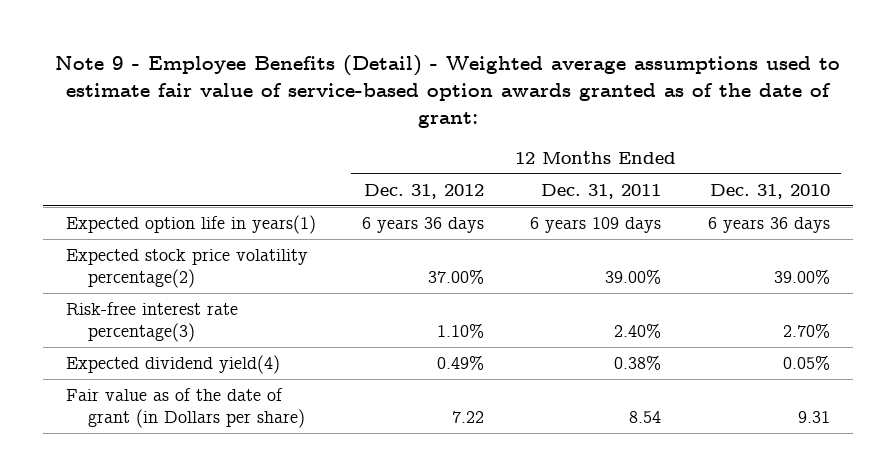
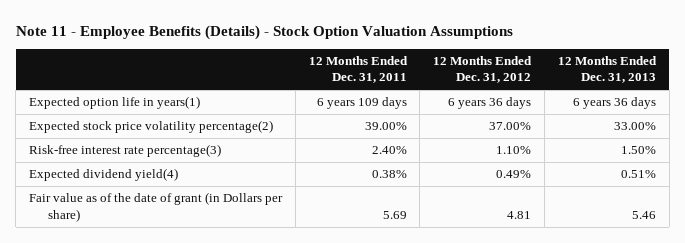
[54,55,840,129] Note 9 - Employee Benefits (Detail) - Weighted average assumptions used to estimate fair value of service-based option awards granted as of the date of grant: -> [15,24,513,40] Note 11 - Employee Benefits (Details) - Stock Option Valuation Assumptions
[709,183,830,199] Dec. 31, 2010 -> none
none -> [557,55,657,84] 12 Months Ended Dec. 31, 2013
[452,411,485,424] 7.22 -> [507,210,532,219] 4.81
[629,411,662,424] 8.54 -> [382,210,407,219] 5.69

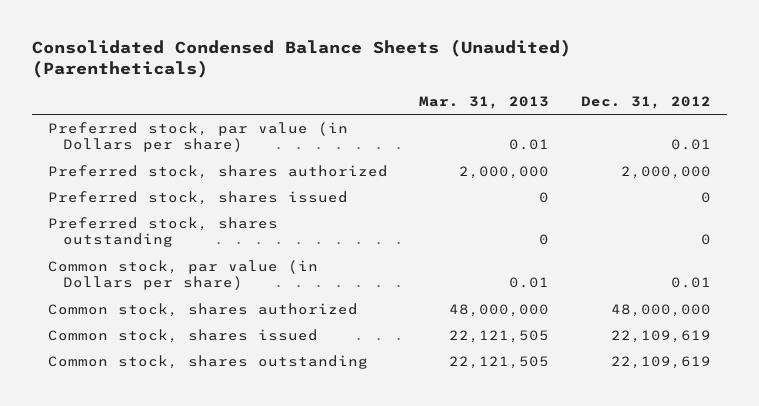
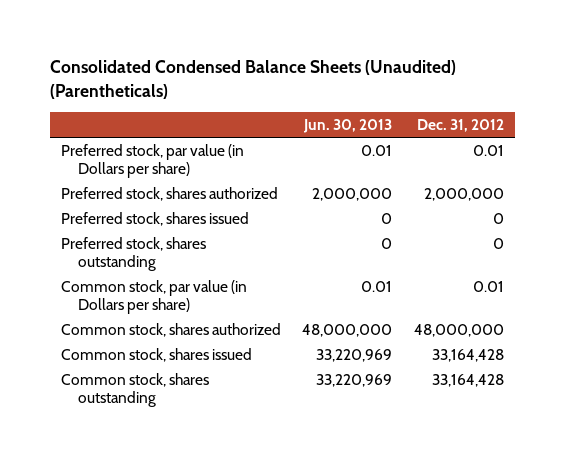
[419,95,550,109] Mar. 31, 2013 -> none
none -> [303,119,393,134] Jun. 30, 2013
[611,329,712,343] 22,109,619 -> [432,348,505,362] 33,164,428
[611,355,712,369] 22,109,619 -> [432,373,505,387] 33,164,428

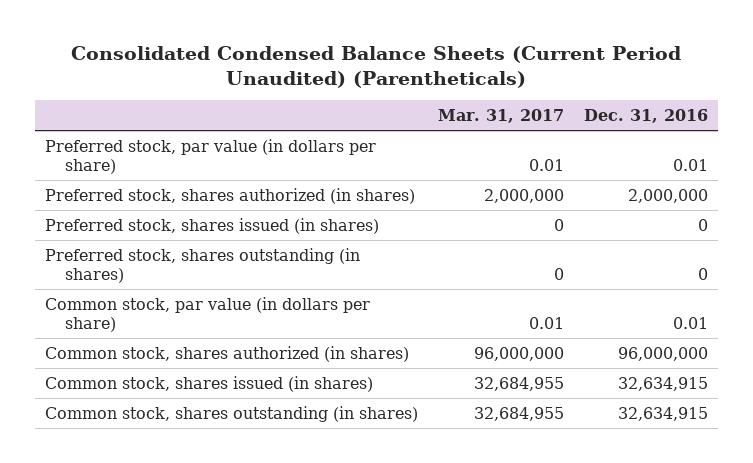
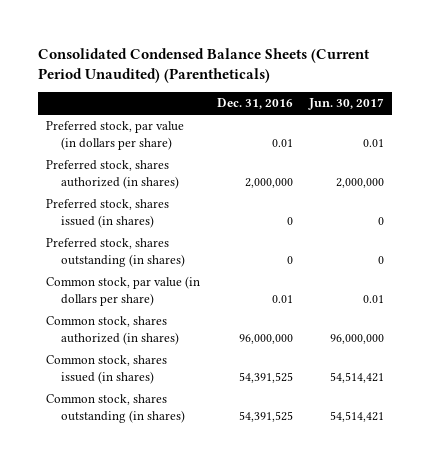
[437,109,564,124] Mar. 31, 2017 -> none
none -> [307,98,384,111] Jun. 30, 2017
[617,376,708,391] 32,634,915 -> [238,372,293,384] 54,391,525
[617,406,708,421] 32,634,915 -> [238,411,293,423] 54,391,525

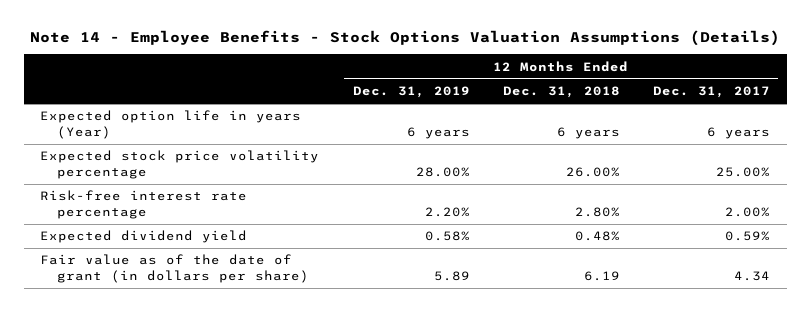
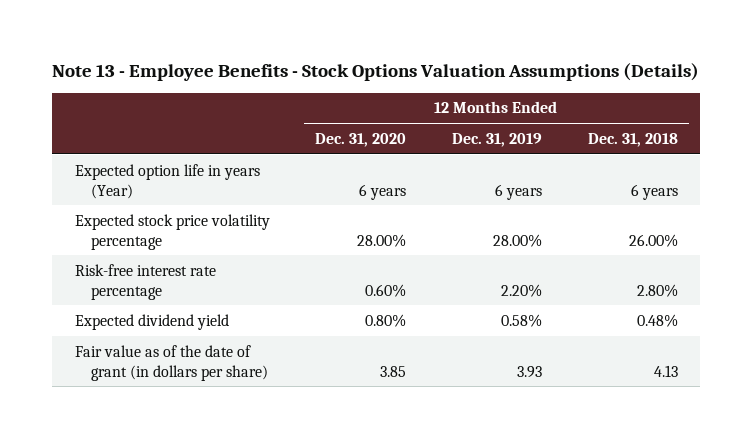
[30,30,781,47] Note 14 - Employee Benefits - Stock Options Valuation Assumptions (Details) -> [51,62,699,81] Note 13 - Employee Benefits - Stock Options Valuation Assumptions (Details)
[653,86,771,99] Dec. 31, 2017 -> none
none -> [315,132,407,147] Dec. 31, 2020
[433,270,470,281] 5.89 -> [516,365,542,378] 3.93
[583,270,620,281] 6.19 -> [653,364,678,377] 4.13

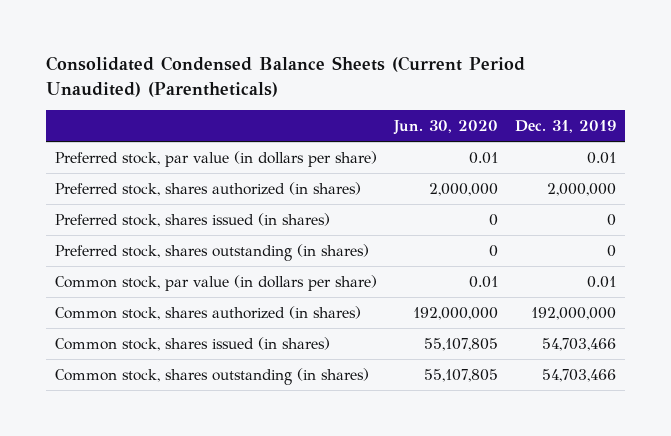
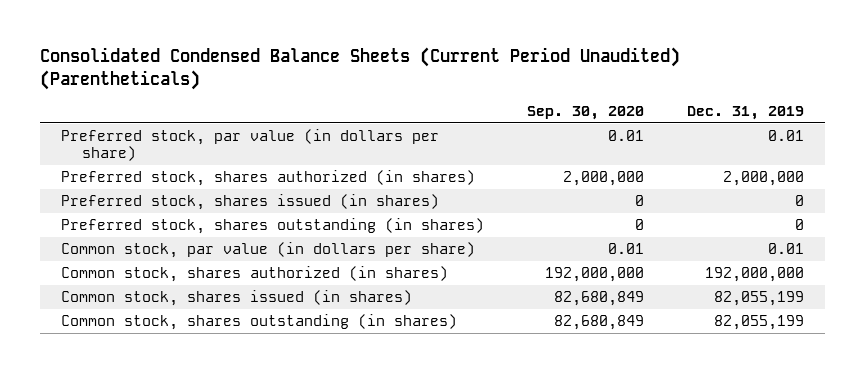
[393,120,499,136] Jun. 30, 2020 -> none
none -> [527,105,645,120] Sep. 30, 2020
[542,337,617,351] 54,703,466 -> [713,290,804,306] 82,055,199
[542,368,617,382] 54,703,466 -> [713,314,804,330] 82,055,199

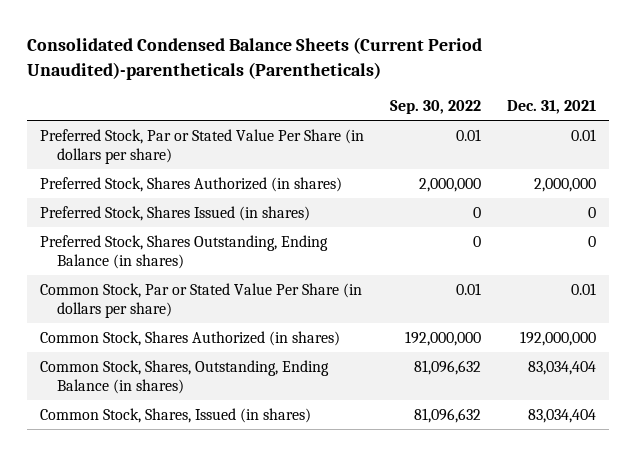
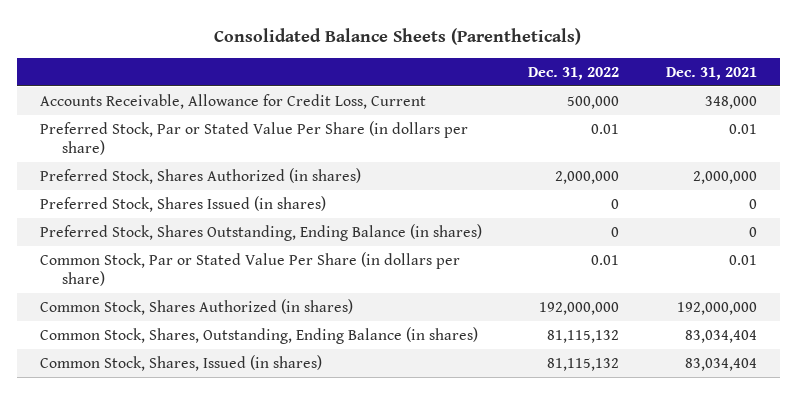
[26,37,482,80] Consolidated Condensed Balance Sheets (Current Period Unaudited)-parentheticals (Parentheticals) -> [214,27,582,45] Consolidated Balance Sheets (Parentheticals)
[389,100,481,115] Sep. 30, 2022 -> none
none -> [528,66,620,80] Dec. 31, 2022
none -> [40,93,427,109] Accounts Receivable, Allowance for Credit Loss, Current

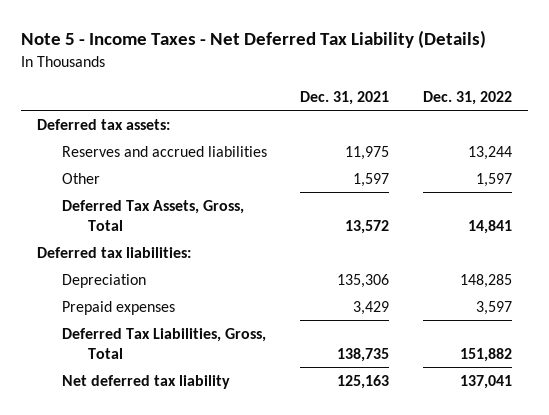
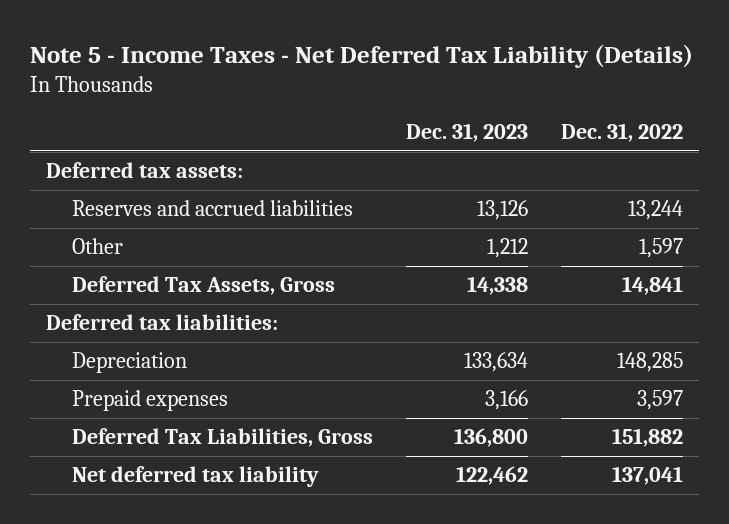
[300,90,390,105] Dec. 31, 2021 -> none
none -> [406,123,529,143] Dec. 31, 2023
[62,199,245,231] Deferred Tax Assets, Gross, Total -> [72,276,336,296] Deferred Tax Assets, Gross
[62,327,267,359] Deferred Tax Liabilities, Gross, Total -> [72,428,374,448] Deferred Tax Liabilities, Gross

